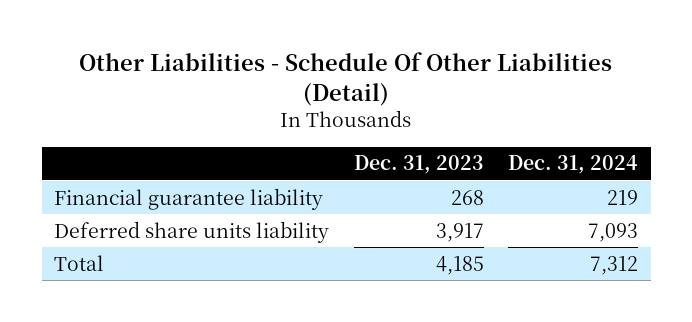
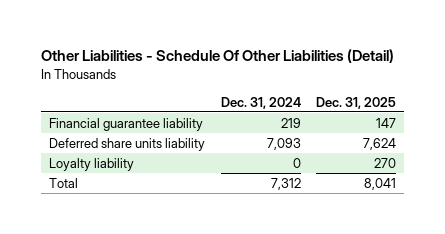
[353,155,484,175] Dec. 31, 2023 -> none
none -> [316,96,397,109] Dec. 31, 2025
none -> [48,157,134,171] Loyalty liability

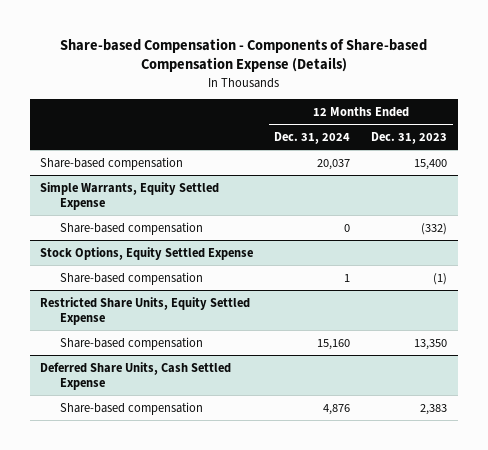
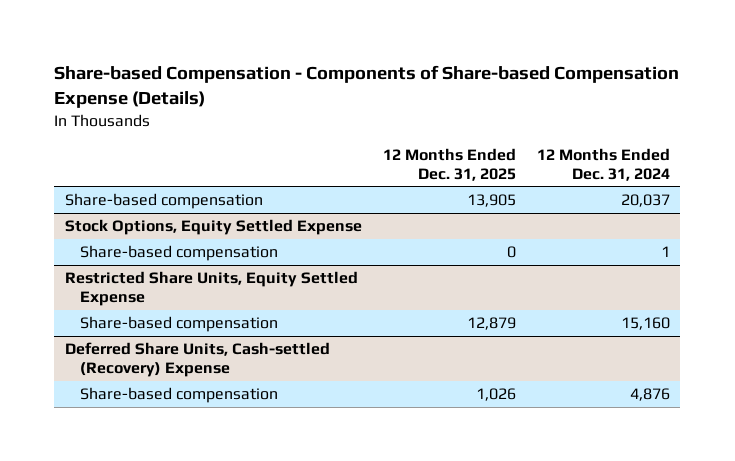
[371,132,448,145] Dec. 31, 2023 -> none
none -> [382,147,516,181] 12 Months Ended Dec. 31, 2025
[40,181,220,210] Simple Warrants, Equity Settled Expense -> none
[60,221,204,235] Share-based compensation -> none
[40,361,232,390] Deferred Share Units, Cash Settled Expense -> [64,342,330,378] Deferred Share Units, Cash-settled (Recovery) Expense

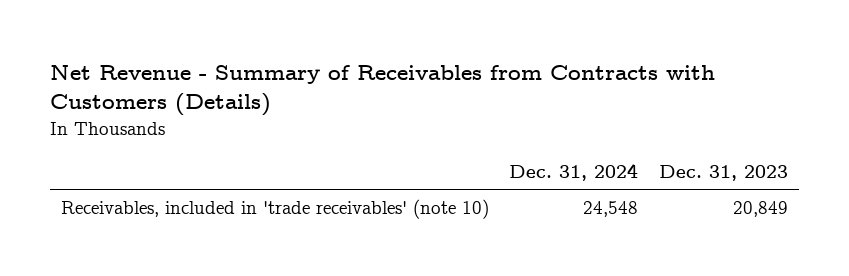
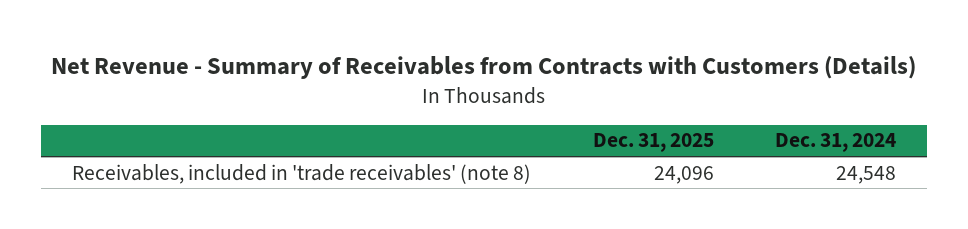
[659,164,789,181] Dec. 31, 2023 -> none
none -> [592,133,714,153] Dec. 31, 2025
[60,199,489,220] Receivables, included in 'trade receivables' (note 10) -> [71,163,531,184] Receivables, included in 'trade receivables' (note 8)

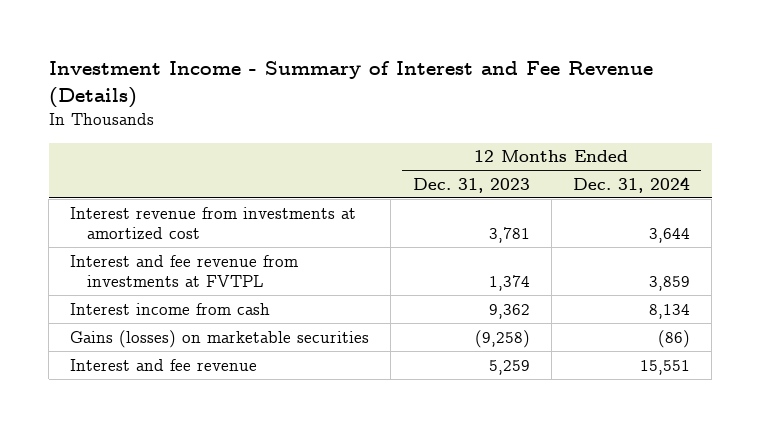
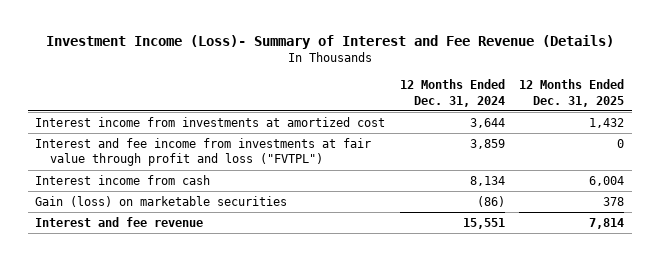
[48,61,653,109] Investment Income - Summary of Interest and Fee Revenue (Details) -> [45,35,614,50] Investment Income (Loss)- Summary of Interest and Fee Revenue (Details)
[412,177,530,193] Dec. 31, 2023 -> none
none -> [519,79,625,107] 12 Months Ended Dec. 31, 2025
[70,206,357,240] Interest revenue from investments at amortized cost -> [34,117,385,128] Interest income from investments at amortized cost
[70,254,299,288] Interest and fee revenue from investments at FVTPL -> [34,138,371,167] Interest and fee income from investments at fair value through profit and loss ("FVTPL")
[70,329,370,348] Gains (losses) on marketable securities -> [34,196,287,208] Gain (loss) on marketable securities

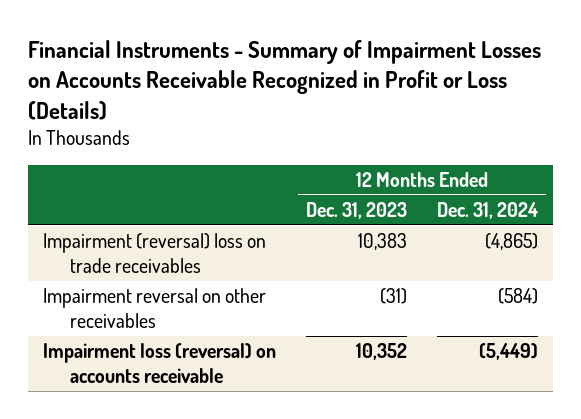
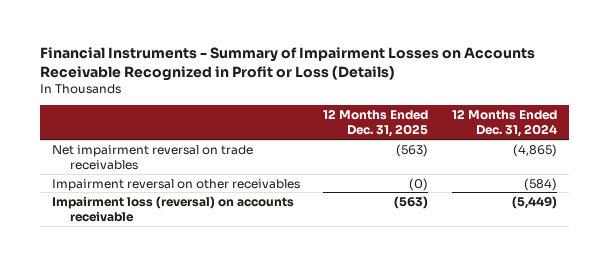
[305,202,407,220] Dec. 31, 2023 -> none
none -> [323,108,429,138] 12 Months Ended Dec. 31, 2025
[42,233,266,274] Impairment (reversal) loss on trade receivables -> [51,144,253,170] Net impairment reversal on trade receivables

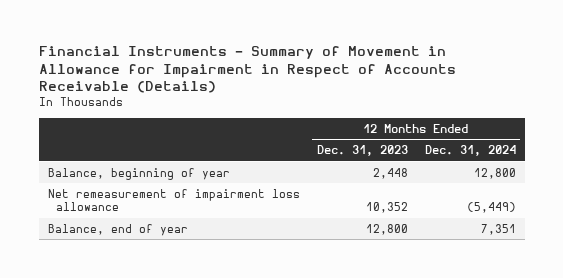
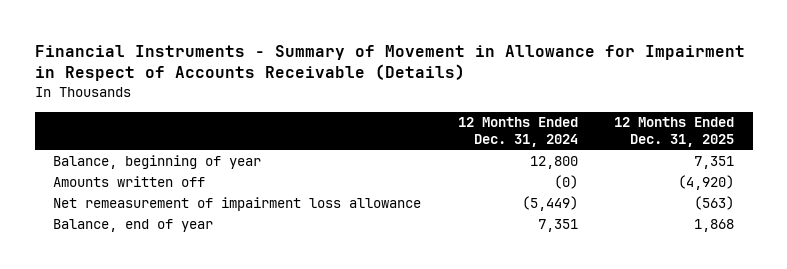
[316,145,408,157] Dec. 31, 2023 -> none
none -> [614,117,735,147] 12 Months Ended Dec. 31, 2025
none -> [52,175,205,187] Amounts written off

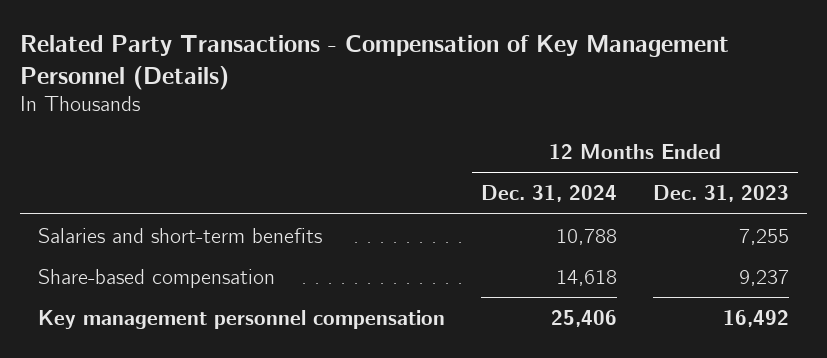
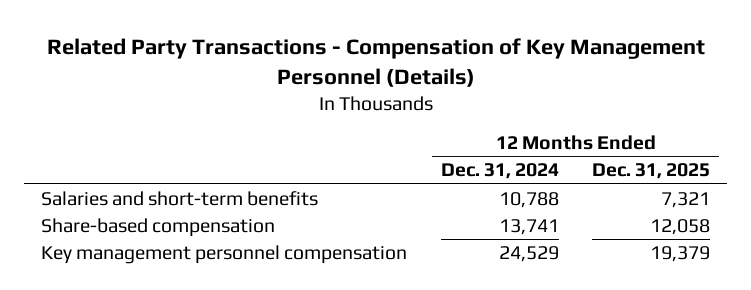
[652,185,789,203] Dec. 31, 2023 -> none
none -> [592,163,711,180] Dec. 31, 2025
[555,269,617,286] 14,618 -> [498,218,559,235] 13,741
[550,309,617,327] 25,406 -> [498,245,559,262] 24,529

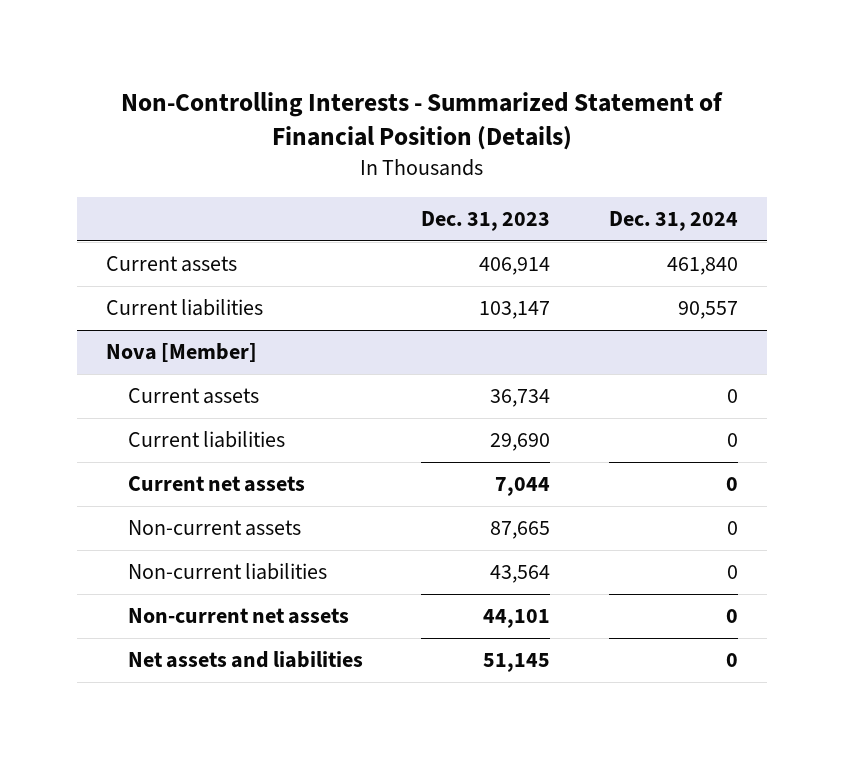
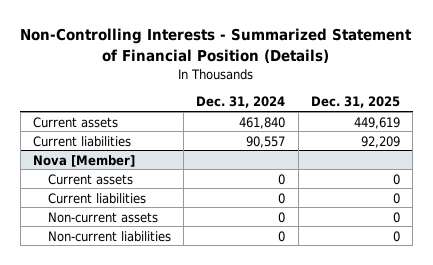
[421,210,551,231] Dec. 31, 2023 -> none
none -> [310,96,400,109] Dec. 31, 2025
[127,476,305,493] Current net assets -> none
[127,608,349,625] Non-current net assets -> none
[127,651,363,669] Net assets and liabilities -> none

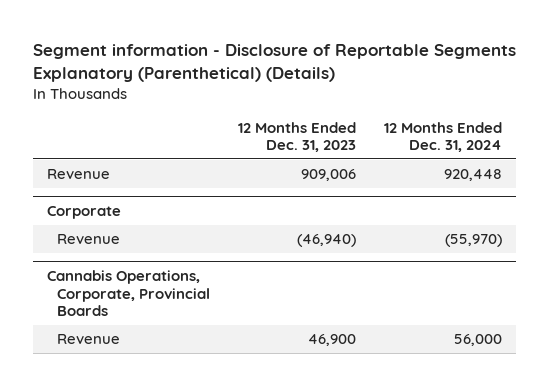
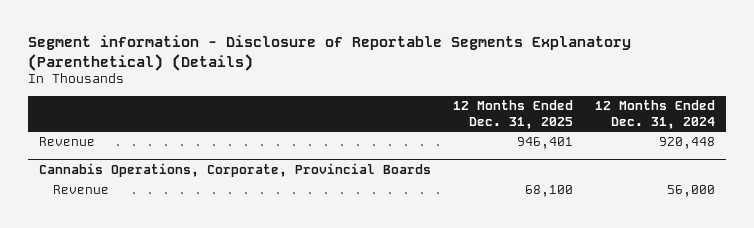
[238,121,357,153] 12 Months Ended Dec. 31, 2023 -> none
none -> [453,100,574,129] 12 Months Ended Dec. 31, 2025
[46,205,121,219] Corporate -> none
[57,234,121,245] Revenue -> none

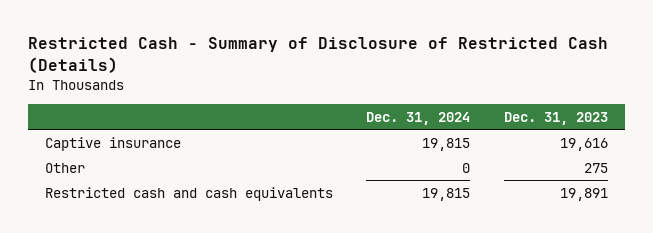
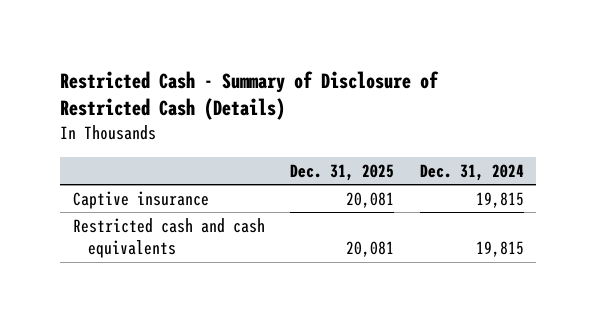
[504,111,609,125] Dec. 31, 2023 -> none
none -> [290,163,395,181] Dec. 31, 2025
[44,162,85,173] Other -> none

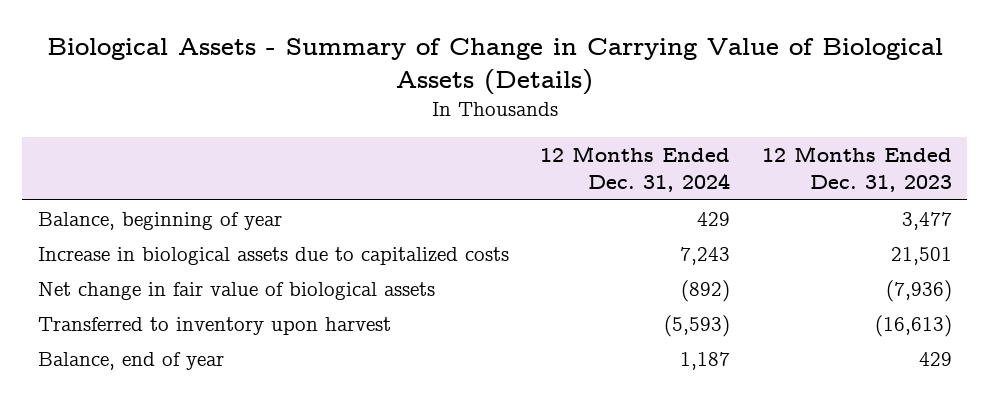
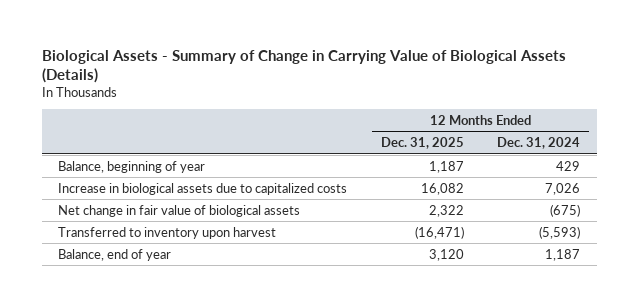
[761,146,952,193] 12 Months Ended Dec. 31, 2023 -> none
none -> [380,137,464,150] Dec. 31, 2025
[680,246,731,265] 7,243 -> [545,182,581,195] 7,026
[681,279,731,302] (892) -> [550,203,581,217] (675)

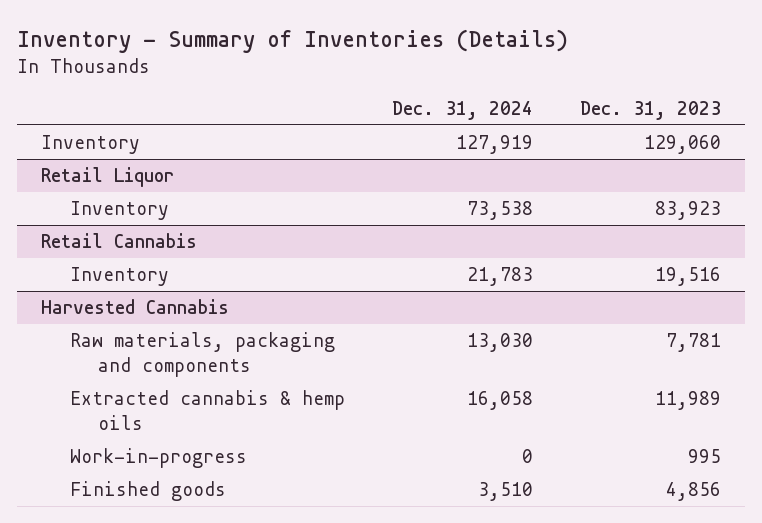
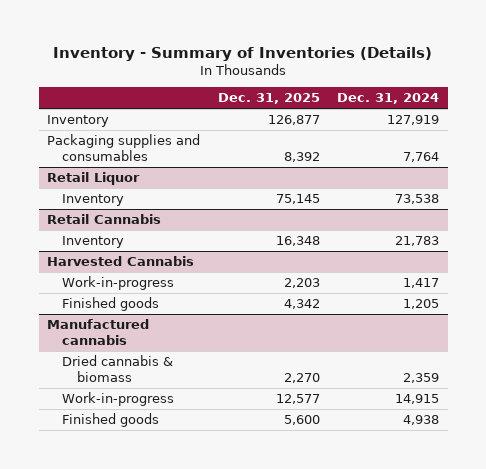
[580,100,722,120] Dec. 31, 2023 -> none
none -> [217,93,320,105] Dec. 31, 2025
none -> [47,133,201,162] Packaging supplies and consumables
[69,332,335,377] Raw materials, packaging and components -> none
[69,390,345,430] Extracted cannabis & hemp oils -> none
[521,449,533,464] 0 -> [402,277,439,288] 1,417
[477,482,533,502] 3,510 -> [402,298,439,309] 1,205
none -> [47,318,150,346] Manufactured cannabis
none -> [61,354,173,383] Dried cannabis & biomass
none -> [61,391,174,406] Work-in-progress
none -> [61,412,159,427] Finished goods

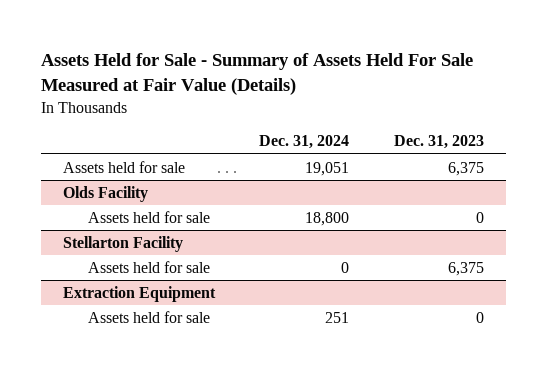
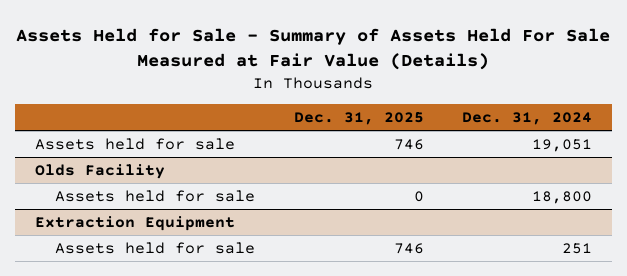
[393,135,484,150] Dec. 31, 2023 -> none
none -> [293,112,424,126] Dec. 31, 2025
[63,235,184,252] Stellarton Facility -> none
[87,260,210,273] Assets held for sale -> none

